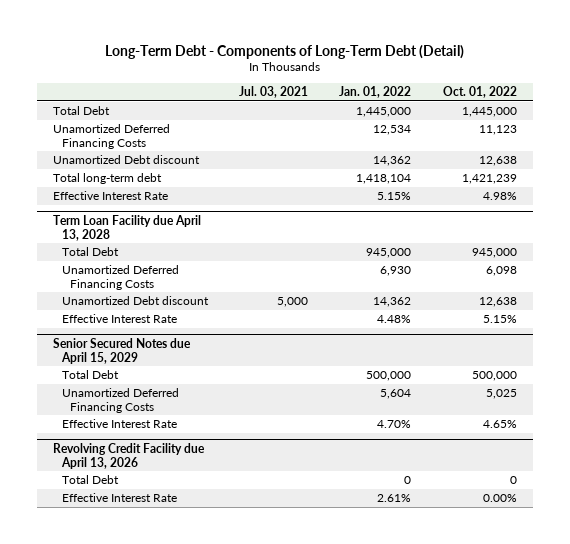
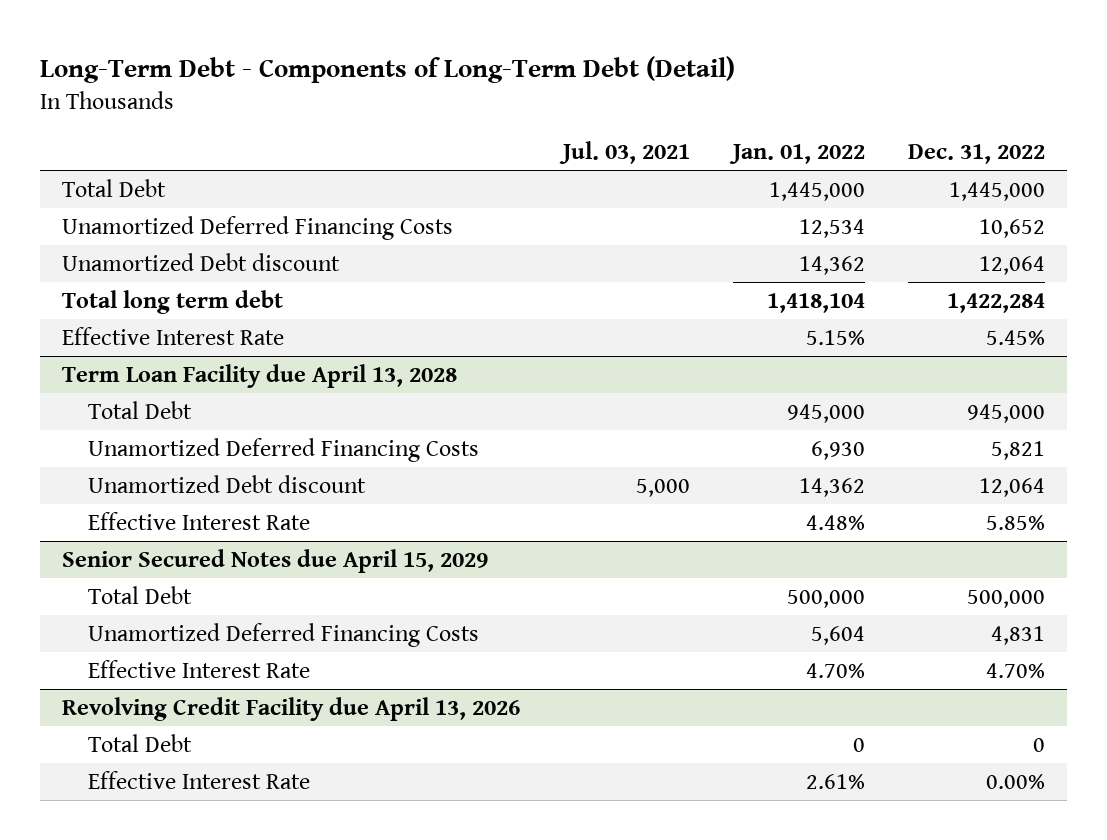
[442,86,517,99] Oct. 01, 2022 -> none
none -> [908,143,1046,164] Dec. 31, 2022
[52,173,162,185] Total long-term debt -> [61,289,283,314] Total long term debt

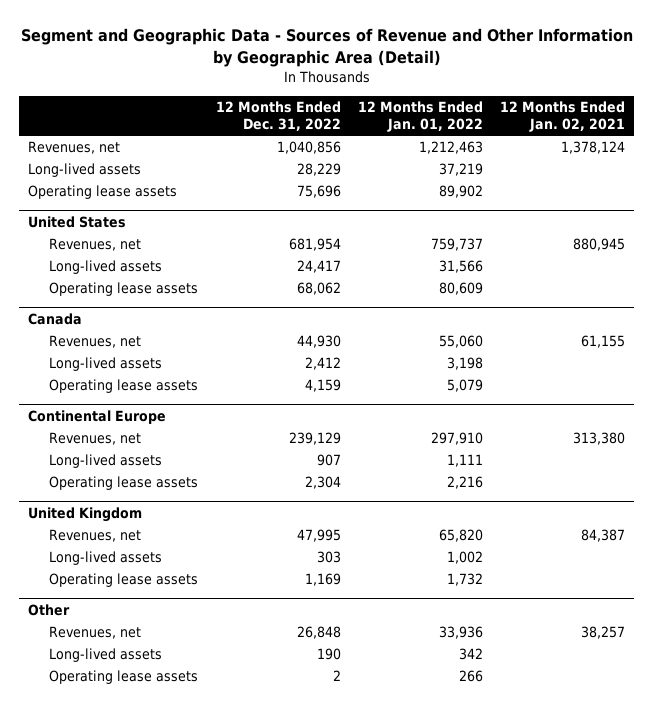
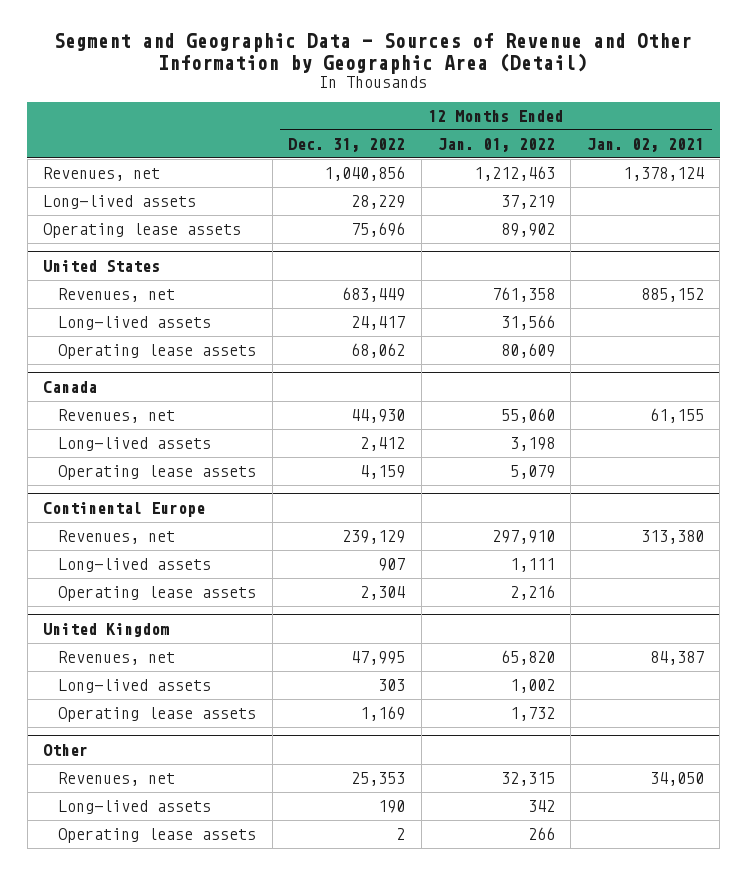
[288,238,341,252] 681,954 -> [342,287,406,303] 683,449
[430,238,483,252] 759,737 -> [491,287,555,303] 761,358
[573,238,626,252] 880,945 -> [640,288,704,303] 885,152
[296,626,341,640] 26,848 -> [351,772,406,787] 25,353
[438,626,483,640] 33,936 -> [500,772,555,787] 32,315
[581,626,626,640] 38,257 -> [649,772,704,787] 34,050

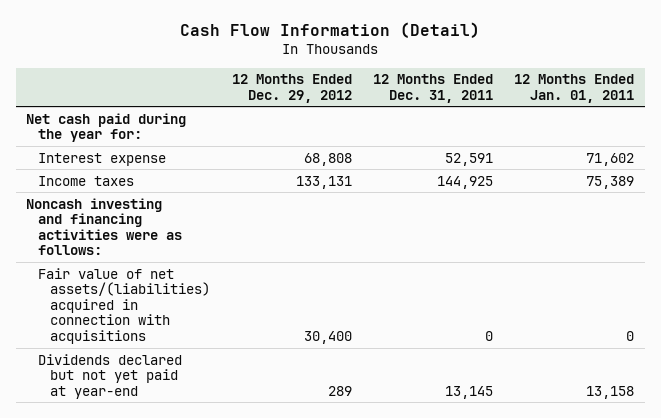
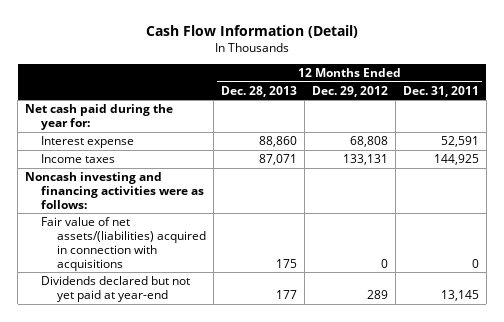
[514,74,635,103] 12 Months Ended Jan. 01, 2011 -> none
none -> [220,85,297,97] Dec. 28, 2013
[303,330,352,344] 30,400 -> [380,258,388,268] 0

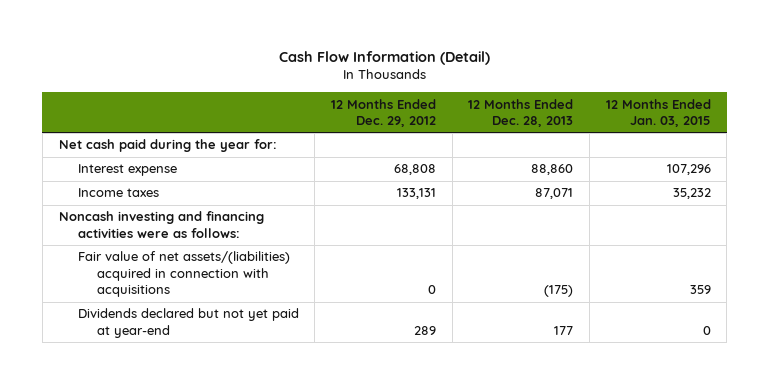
[402,85,479,97] Dec. 31, 2011 -> none
none -> [605,98,711,128] 12 Months Ended Jan. 03, 2015
[275,258,297,268] 175 -> [544,285,574,298] (175)

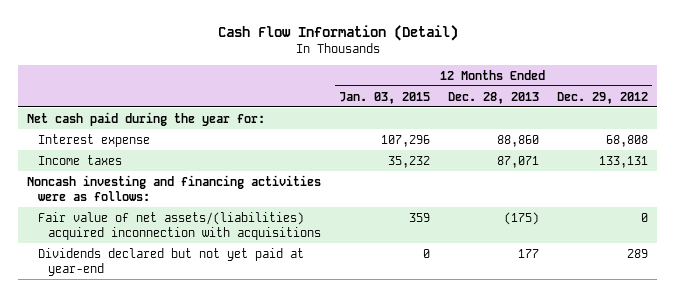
[77,251,290,298] Fair value of net assets/(liabilities) acquired in connection with acquisitions -> [37,211,321,241] Fair value of net assets/(liabilities) acquired inconnection with acquisitions

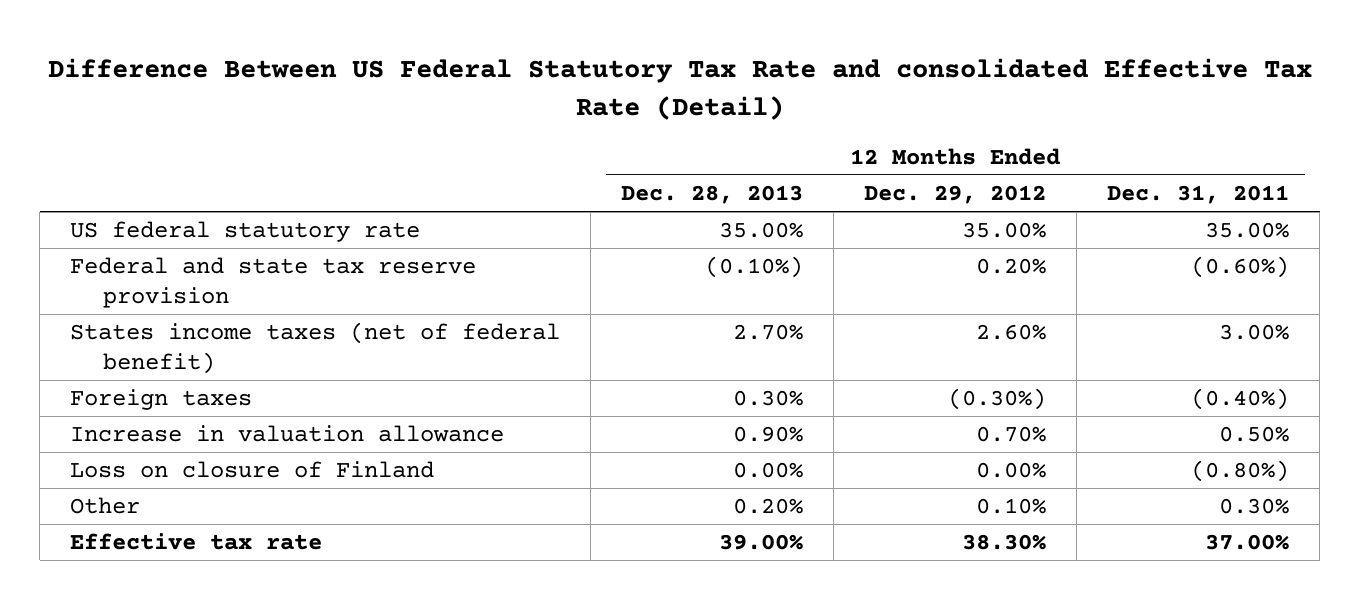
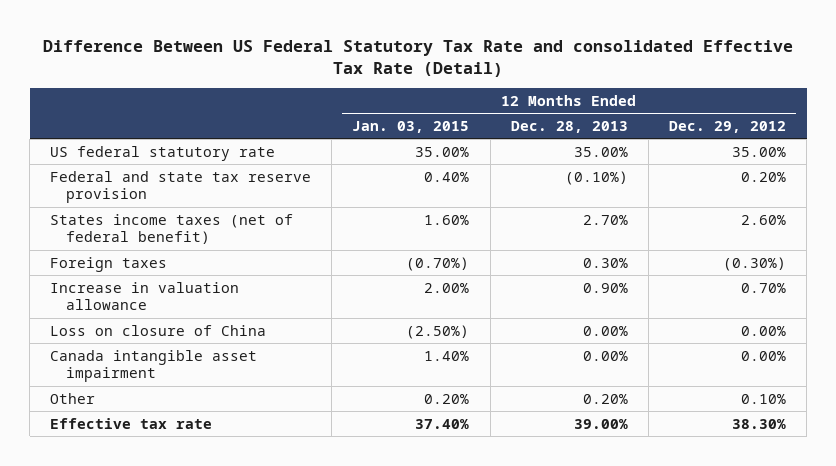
[1107,184,1290,204] Dec. 31, 2011 -> none
none -> [352,120,470,133] Jan. 03, 2015
[70,461,435,479] Loss on closure of Finland -> [50,324,267,336] Loss on closure of China
none -> [50,349,258,383] Canada intangible asset impairment

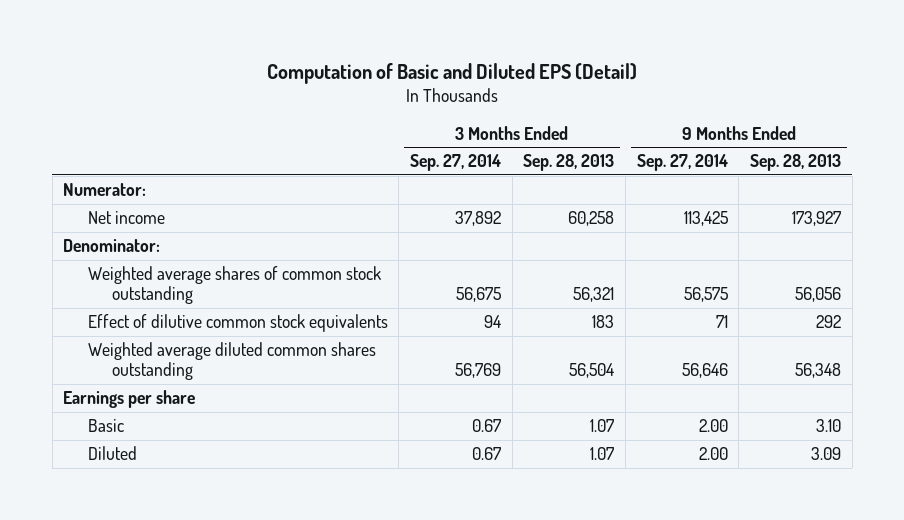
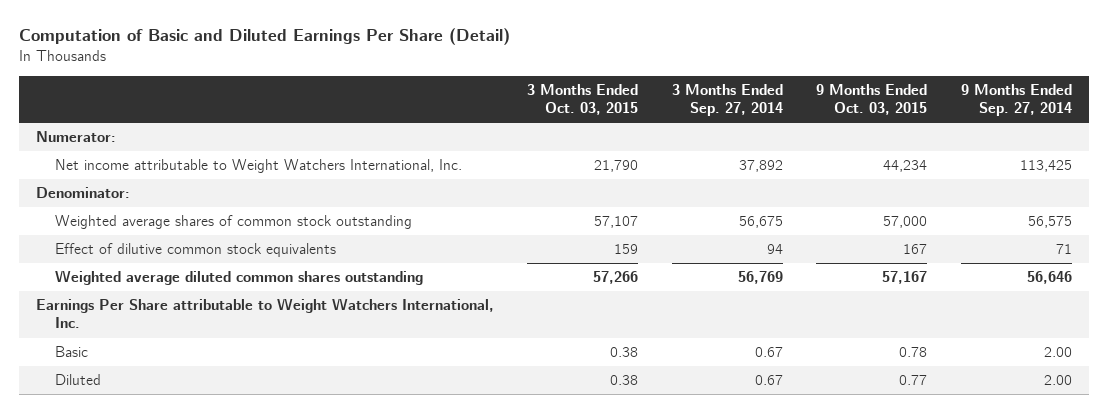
[267,63,638,85] Computation of Basic and Diluted EPS (Detail) -> [18,28,510,46] Computation of Basic and Diluted Earnings Per Share (Detail)
[523,154,615,172] Sep. 28, 2013 -> none
[750,154,842,172] Sep. 28, 2013 -> none
none -> [527,83,639,116] 3 Months Ended Oct. 03, 2015
none -> [816,83,928,116] 9 Months Ended Oct. 03, 2015
[87,211,165,225] Net income -> [54,159,462,174] Net income attributable to Weight Watchers International, Inc.
[63,390,196,409] Earnings per share -> [35,298,494,329] Earnings Per Share attributable to Weight Watchers International, Inc.

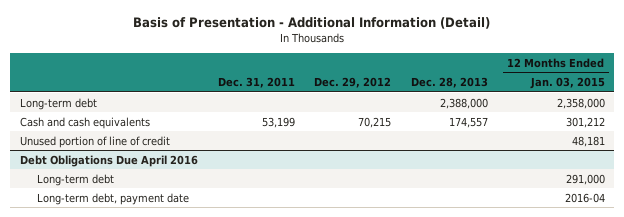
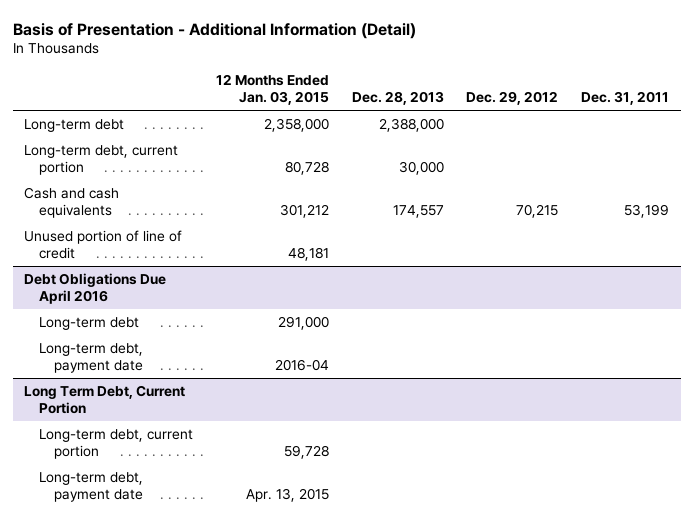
none -> [24,144,179,176] Long-term debt, current portion
none -> [24,384,186,415] Long Term Debt, Current Portion
none -> [39,428,194,460] Long-term debt, current portion
none -> [39,471,144,503] Long-term debt, payment date

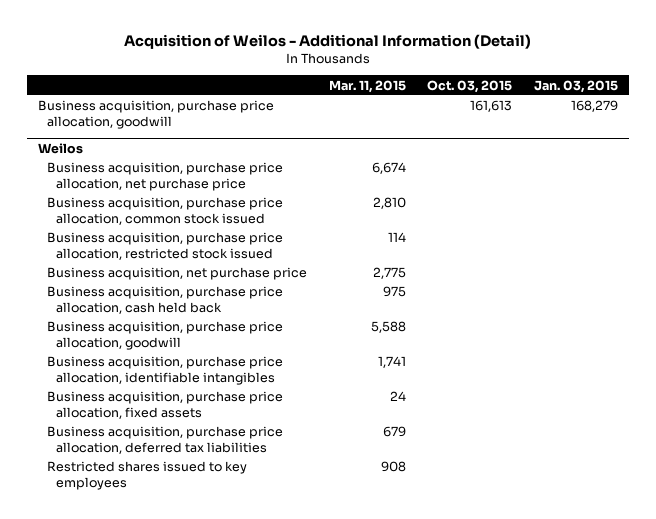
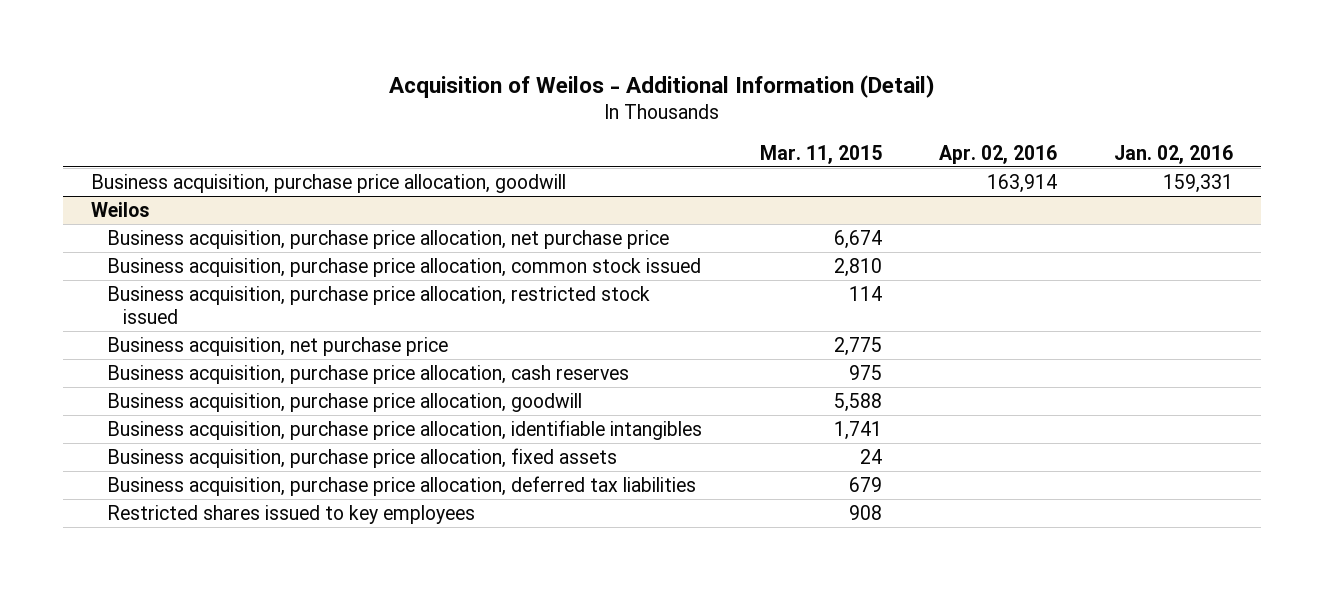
[427,79,513,93] Oct. 03, 2015 -> none
[534,79,619,93] Jan. 03, 2015 -> none
none -> [938,144,1057,164] Apr. 02, 2016
none -> [1113,144,1233,164] Jan. 02, 2016
[46,286,283,314] Business acquisition, purchase price allocation, cash held back -> [107,364,630,384] Business acquisition, purchase price allocation, cash reserves

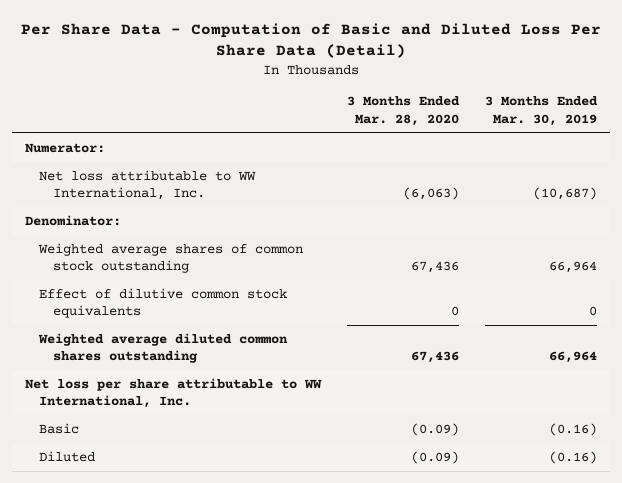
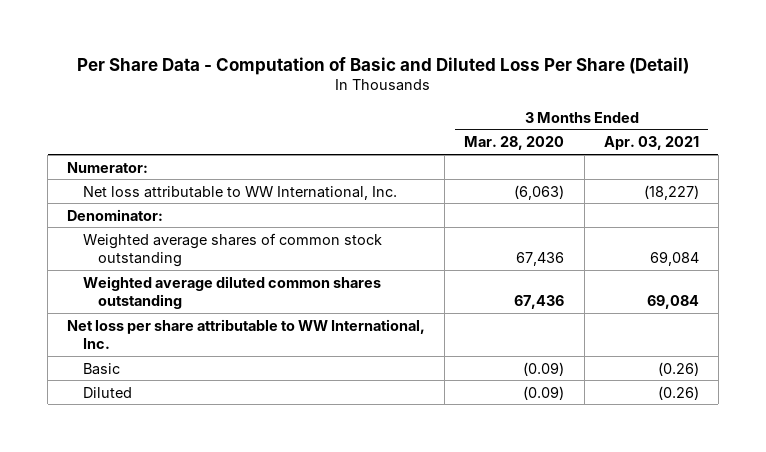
[20,22,601,59] Per Share Data - Computation of Basic and Diluted Loss Per Share Data (Detail) -> [76,56,689,75] Per Share Data - Computation of Basic and Diluted Loss Per Share (Detail)
[484,96,598,126] 3 Months Ended Mar. 30, 2019 -> none
none -> [603,136,699,151] Apr. 03, 2021
[39,287,288,319] Effect of dilutive common stock equivalents -> none

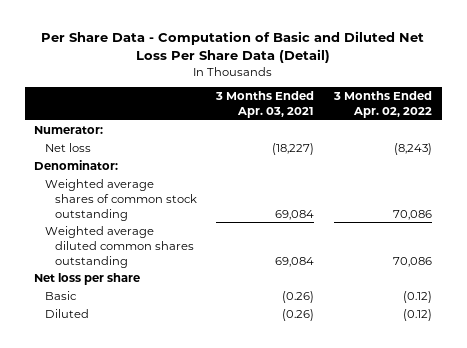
[76,56,689,75] Per Share Data - Computation of Basic and Diluted Loss Per Share (Detail) -> [41,31,425,64] Per Share Data - Computation of Basic and Diluted Net Loss Per Share Data (Detail)
[464,136,565,151] Mar. 28, 2020 -> none
none -> [333,90,433,118] 3 Months Ended Apr. 02, 2022
[82,185,397,200] Net loss attributable to WW International, Inc. -> [44,142,91,152] Net loss
[67,318,426,349] Net loss per share attributable to WW International, Inc. -> [34,272,141,285] Net loss per share

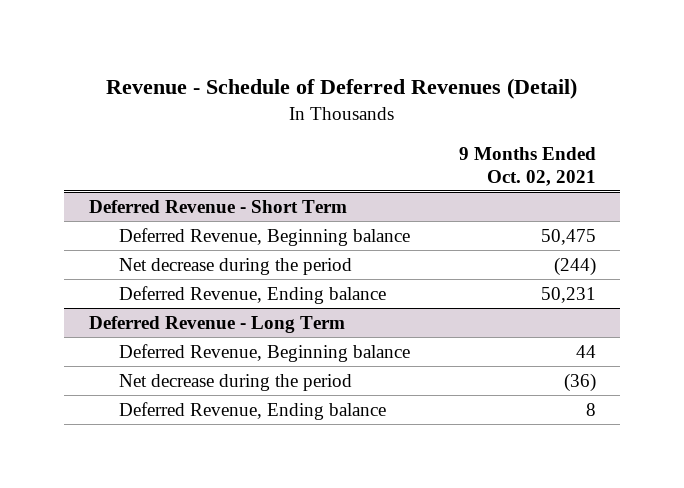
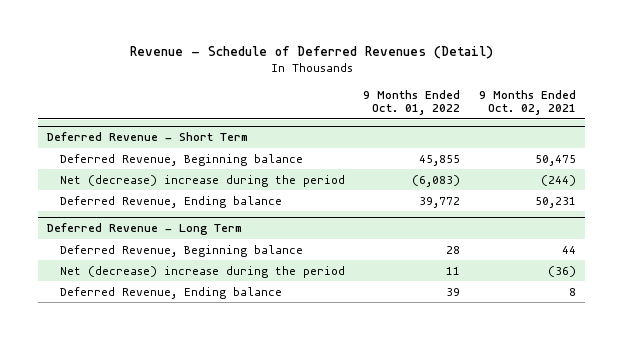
none -> [363,89,461,116] 9 Months Ended Oct. 01, 2022
[119,257,353,275] Net decrease during the period -> [59,174,345,187] Net (decrease) increase during the period
[119,373,353,391] Net decrease during the period -> [59,265,345,278] Net (decrease) increase during the period

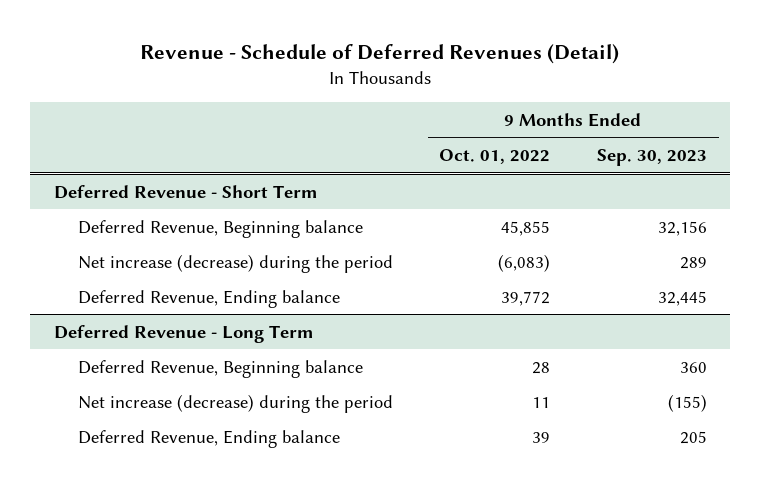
[478,89,576,116] 9 Months Ended Oct. 02, 2021 -> none
none -> [596,149,707,167] Sep. 30, 2023
[59,174,345,187] Net (decrease) increase during the period -> [77,253,393,273] Net increase (decrease) during the period
[59,265,345,278] Net (decrease) increase during the period -> [77,393,393,413] Net increase (decrease) during the period

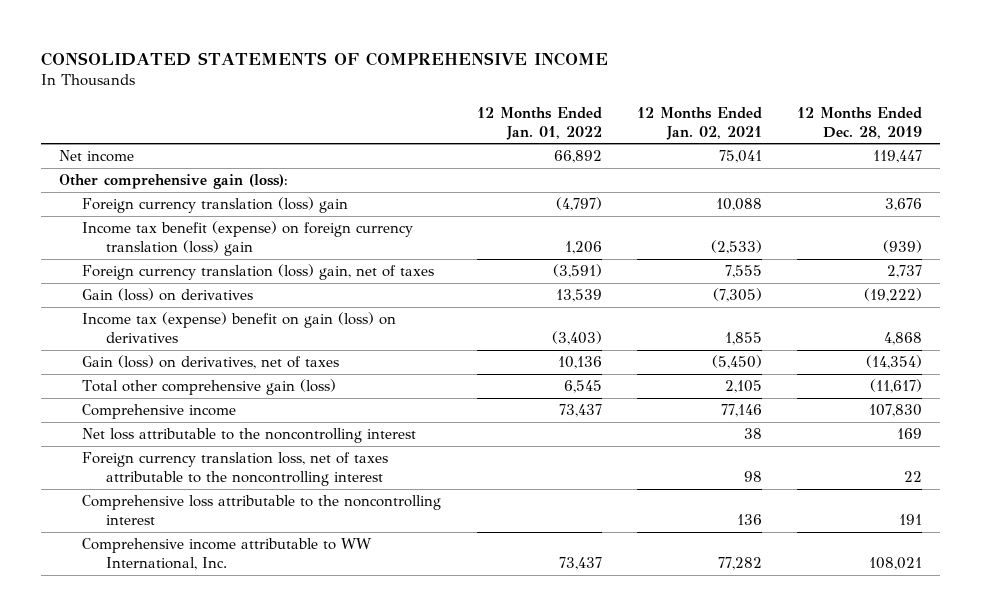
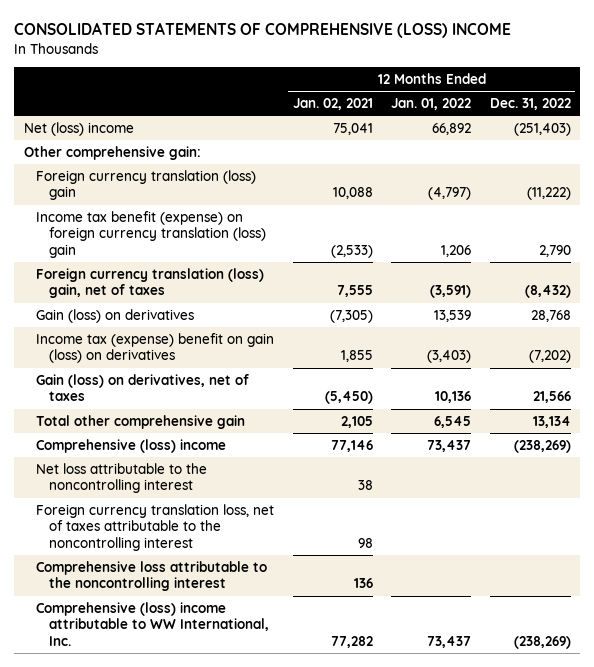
[41,51,609,66] CONSOLIDATED STATEMENTS OF COMPREHENSIVE INCOME -> [14,22,512,39] CONSOLIDATED STATEMENTS OF COMPREHENSIVE (LOSS) INCOME
[797,106,923,139] 12 Months Ended Dec. 28, 2019 -> none
none -> [489,97,571,110] Dec. 31, 2022
[58,150,134,163] Net income -> [23,121,134,136] Net (loss) income
[58,174,288,190] Other comprehensive gain (loss): -> [23,145,201,160] Other comprehensive gain:
[82,379,337,396] Total other comprehensive gain (loss) -> [36,414,246,429] Total other comprehensive gain
[82,404,237,420] Comprehensive income -> [36,438,227,453] Comprehensive (loss) income
[82,538,373,571] Comprehensive income attributable to WW International, Inc. -> [36,601,269,646] Comprehensive (loss) income attributable to WW International, Inc.

